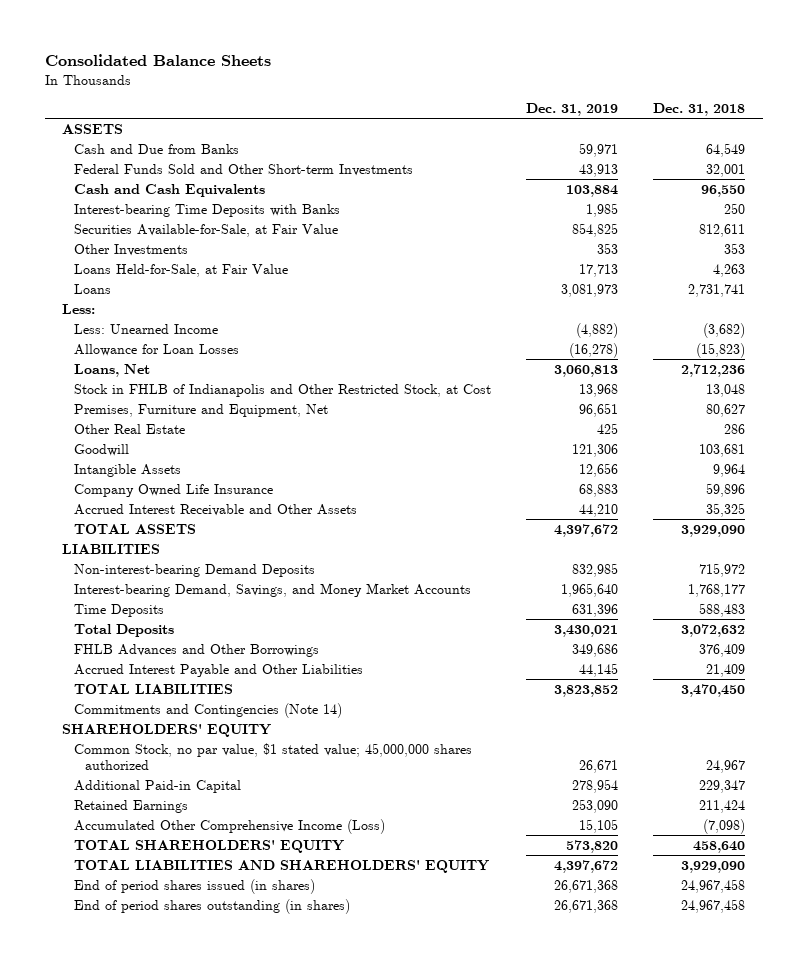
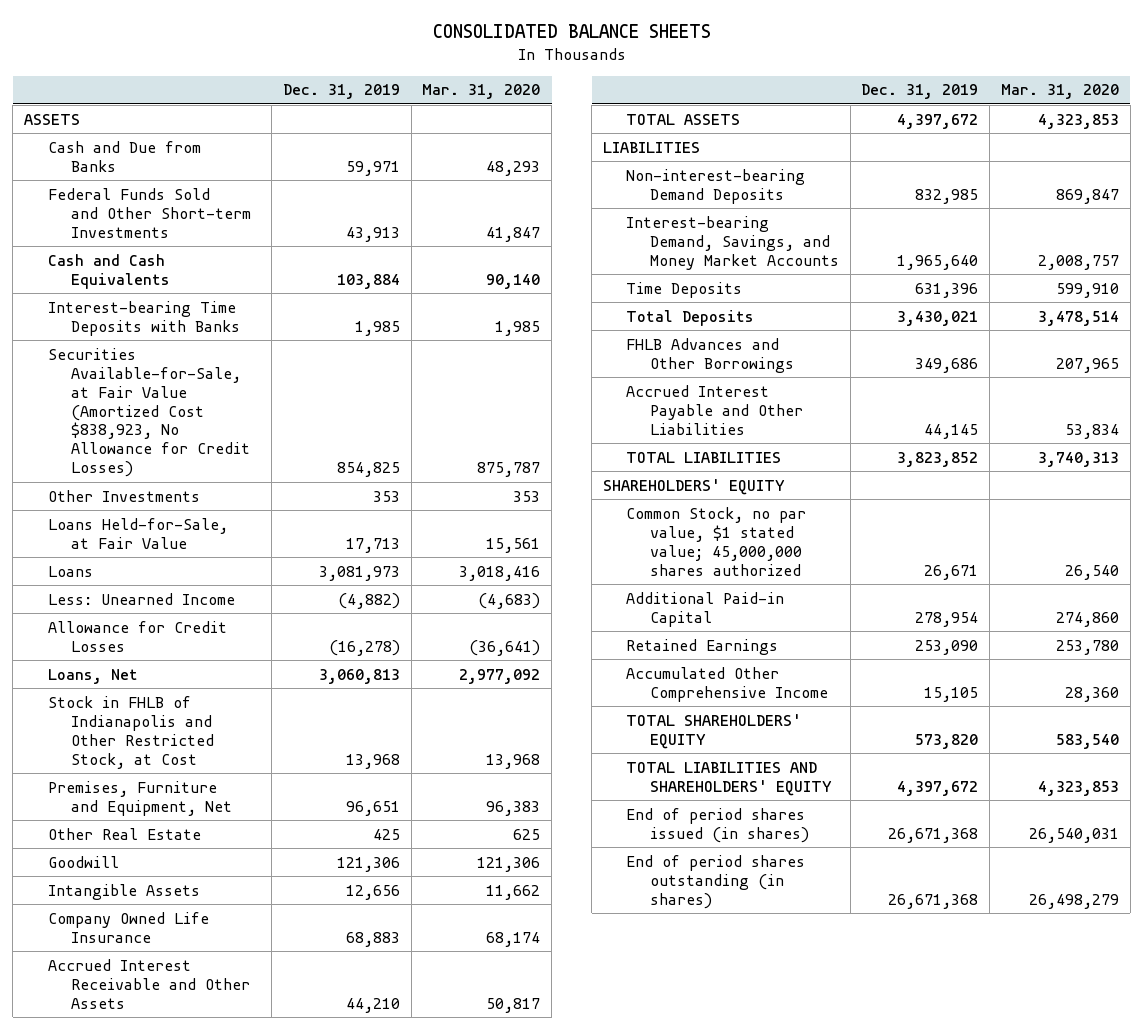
[44,53,271,66] Consolidated Balance Sheets -> [432,23,711,38] CONSOLIDATED BALANCE SHEETS
[653,103,746,117] Dec. 31, 2018 -> none
none -> [422,84,541,100] Mar. 31, 2020
[73,223,338,237] Securities Available-for-Sale, at Fair Value -> [47,347,251,478] Securities Available-for-Sale, at Fair Value (Amortized Cost $838,923, No Allowance for Credit Losses)
[62,303,96,314] Less: -> none
[73,343,239,356] Allowance for Loan Losses -> [47,620,227,652] Allowance for Credit Losses
[73,702,342,718] Commitments and Contingencies (Note 14) -> none
[73,818,385,834] Accumulated Other Comprehensive Income (Loss) -> [626,666,829,702] Accumulated Other Comprehensive Income

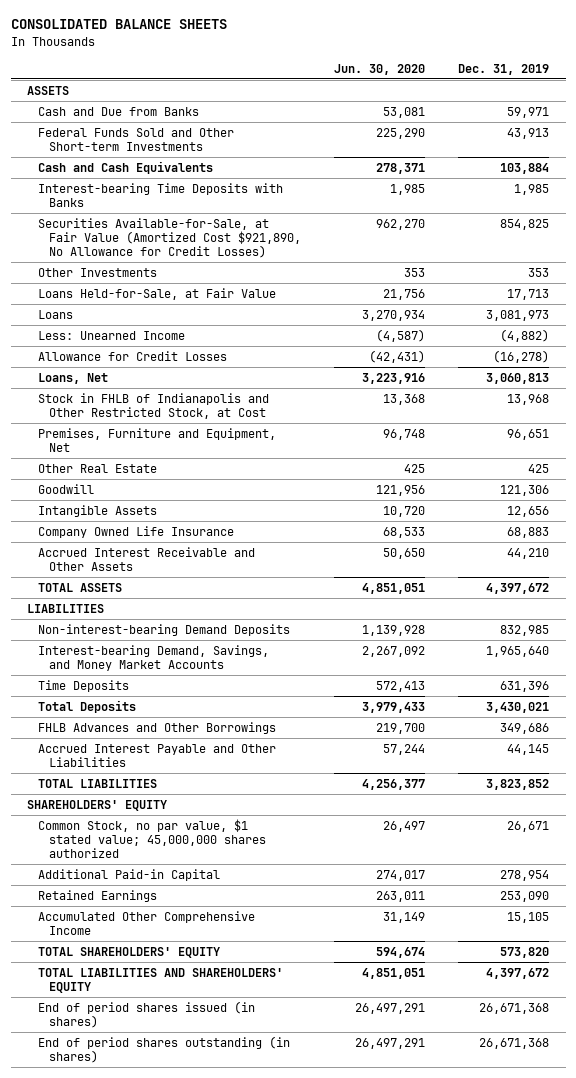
[422,84,541,100] Mar. 31, 2020 -> none
none -> [333,63,425,75] Jun. 30, 2020
[47,347,251,478] Securities Available-for-Sale, at Fair Value (Amortized Cost $838,923, No Allowance for Credit Losses) -> [37,217,301,259] Securities Available-for-Sale, at Fair Value (Amortized Cost $921,890, No Allowance for Credit Losses)

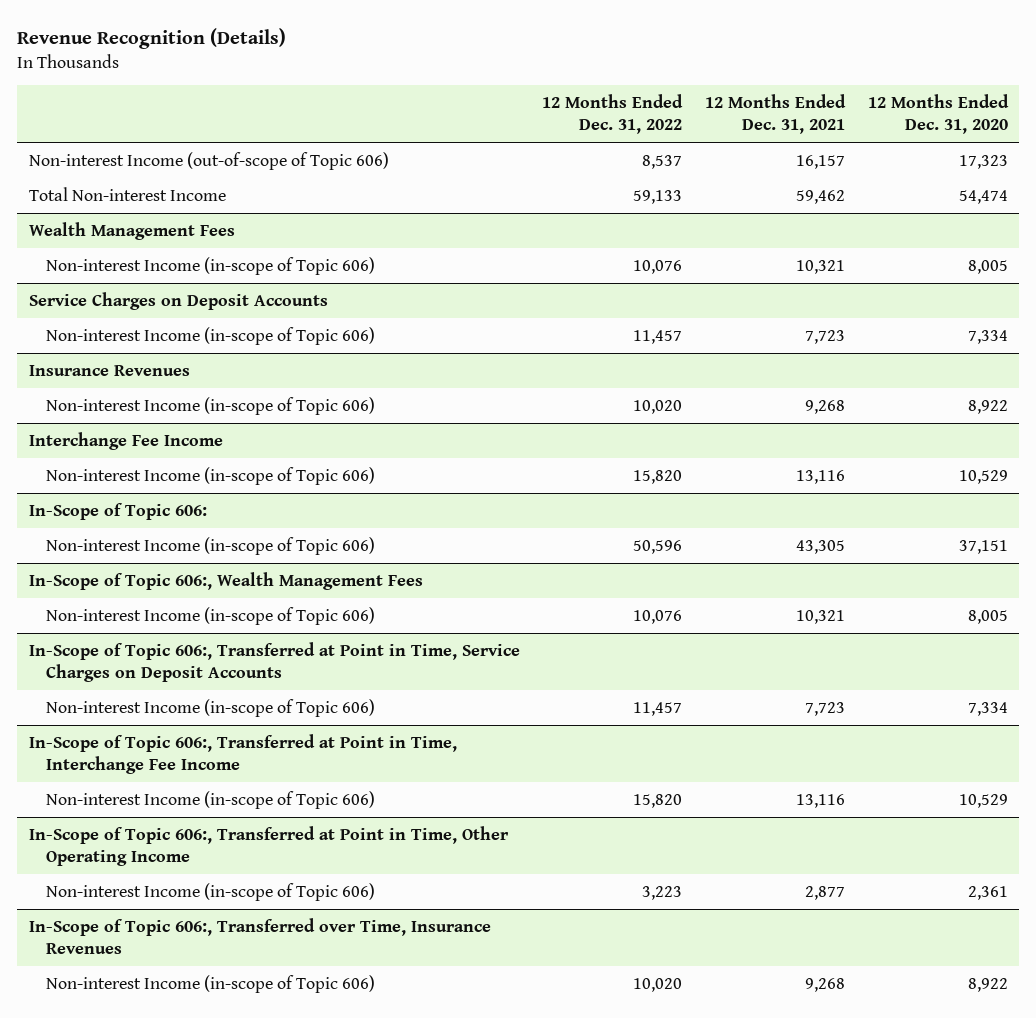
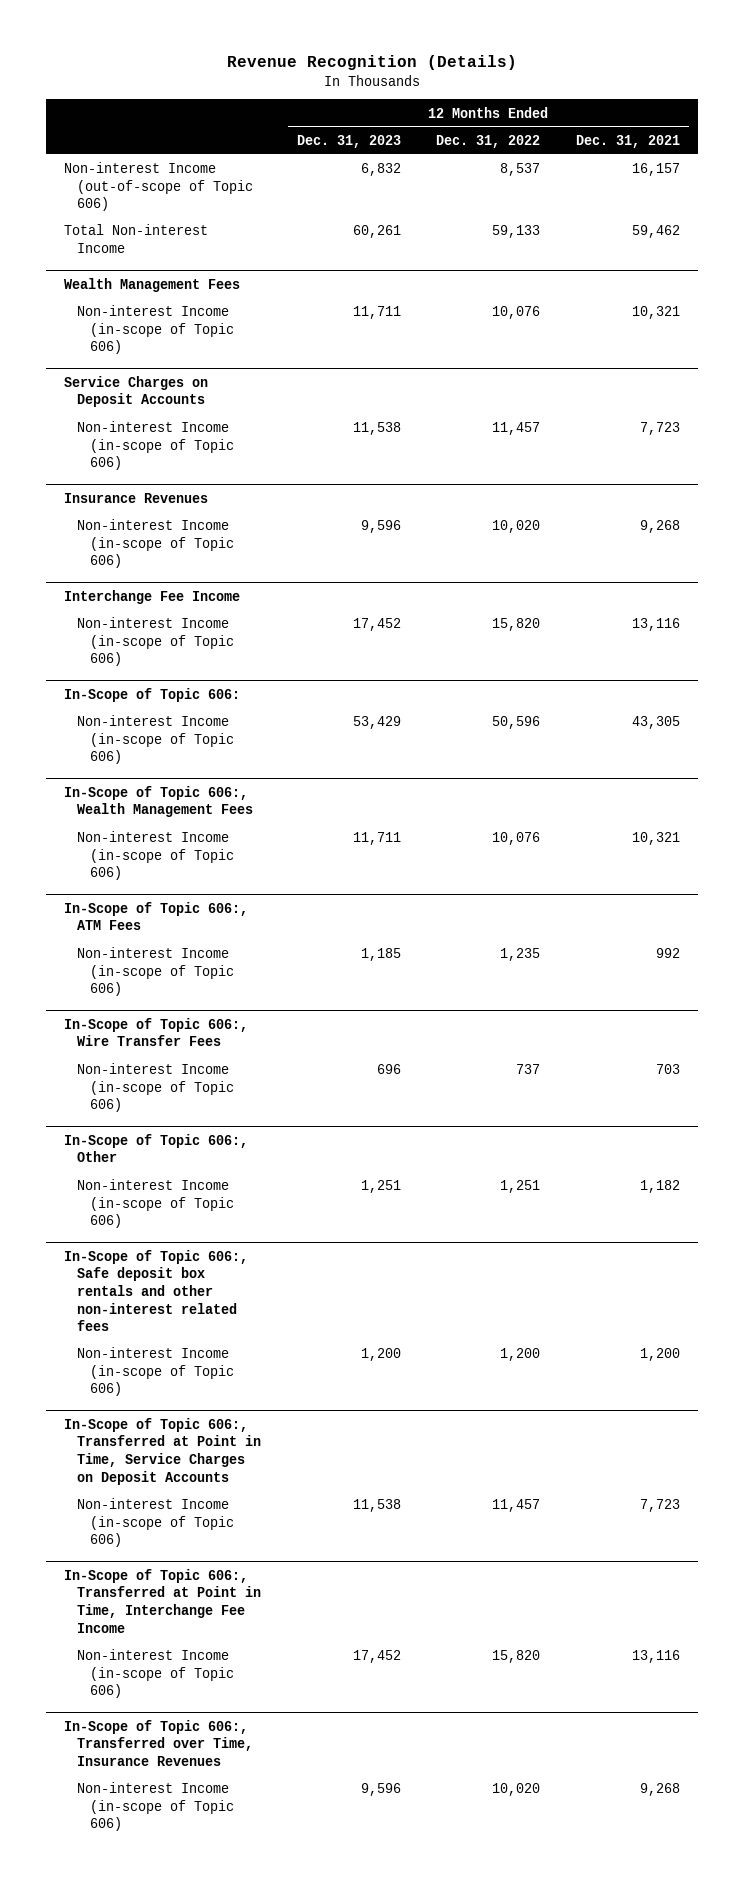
[867,93,1009,135] 12 Months Ended Dec. 31, 2020 -> none
none -> [296,134,401,148] Dec. 31, 2023
none -> [63,901,248,931] In-Scope of Topic 606:, ATM Fees
none -> [76,947,235,997] Non-interest Income (in-scope of Topic 606)
none -> [63,1017,248,1047] In-Scope of Topic 606:, Wire Transfer Fees
none -> [76,1063,235,1113] Non-interest Income (in-scope of Topic 606)
none -> [63,1133,248,1163] In-Scope of Topic 606:, Other
none -> [76,1179,235,1229] Non-interest Income (in-scope of Topic 606)
none -> [63,1249,248,1332] In-Scope of Topic 606:, Safe deposit box rentals and other non-interest related fees
none -> [76,1347,235,1397] Non-interest Income (in-scope of Topic 606)
[28,825,509,867] In-Scope of Topic 606:, Transferred at Point in Time, Other Operating Income -> none
[45,882,375,901] Non-interest Income (in-scope of Topic 606) -> none

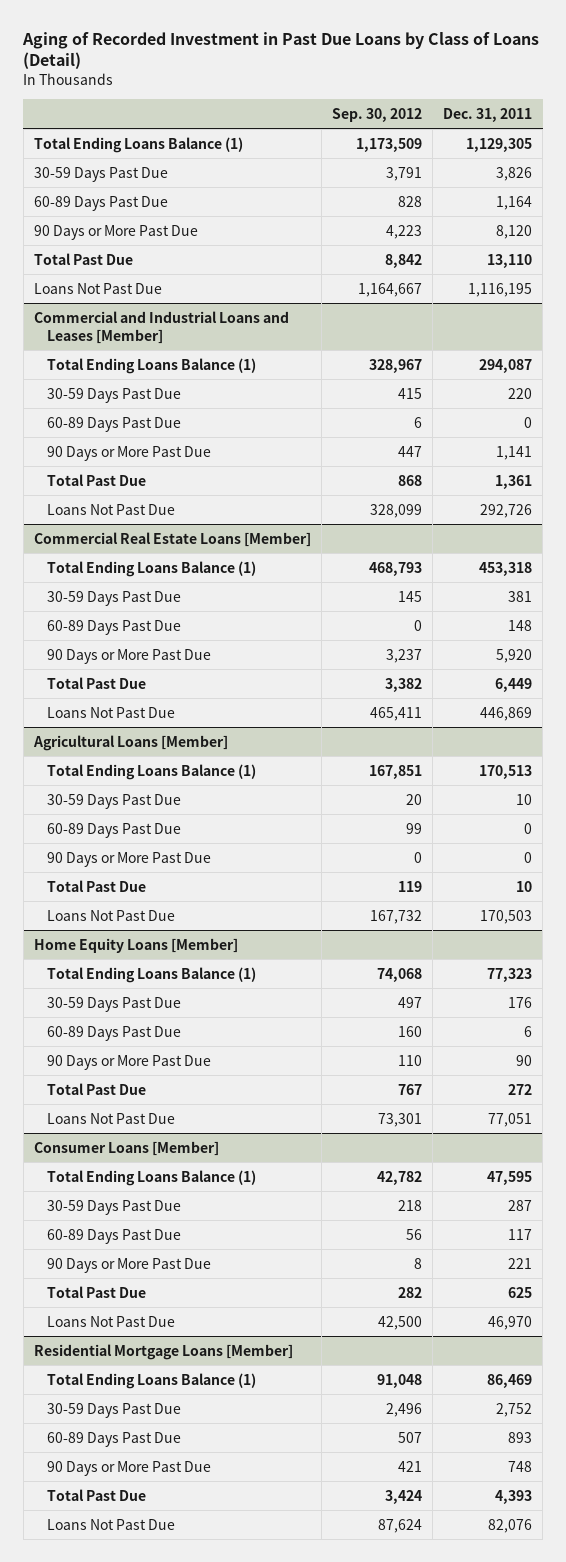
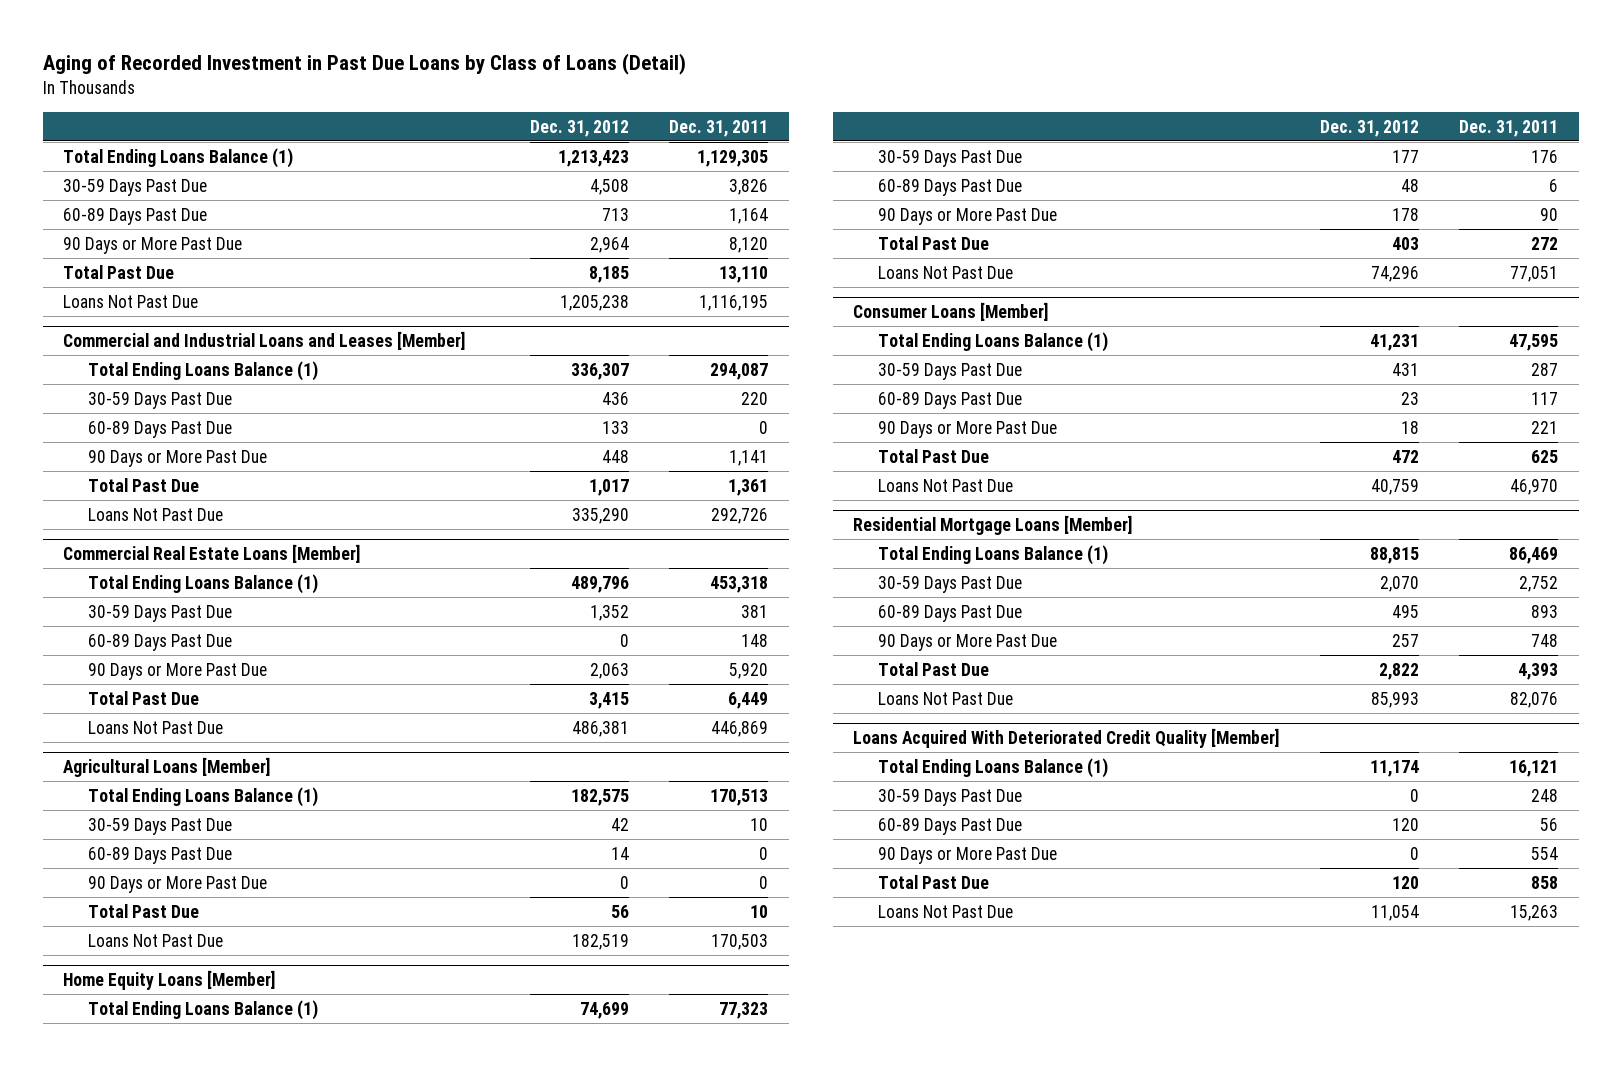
[331,107,422,122] Sep. 30, 2012 -> none
none -> [529,119,629,137] Dec. 31, 2012
none -> [853,728,1280,749] Loans Acquired With Deteriorated Credit Quality [Member]
none -> [877,757,1108,778] Total Ending Loans Balance (1)
none -> [877,788,1022,806] 30-59 Days Past Due
none -> [877,817,1022,835] 60-89 Days Past Due
none -> [877,846,1057,864] 90 Days or More Past Due
none -> [877,874,989,889] Total Past Due
none -> [877,904,1013,918] Loans Not Past Due

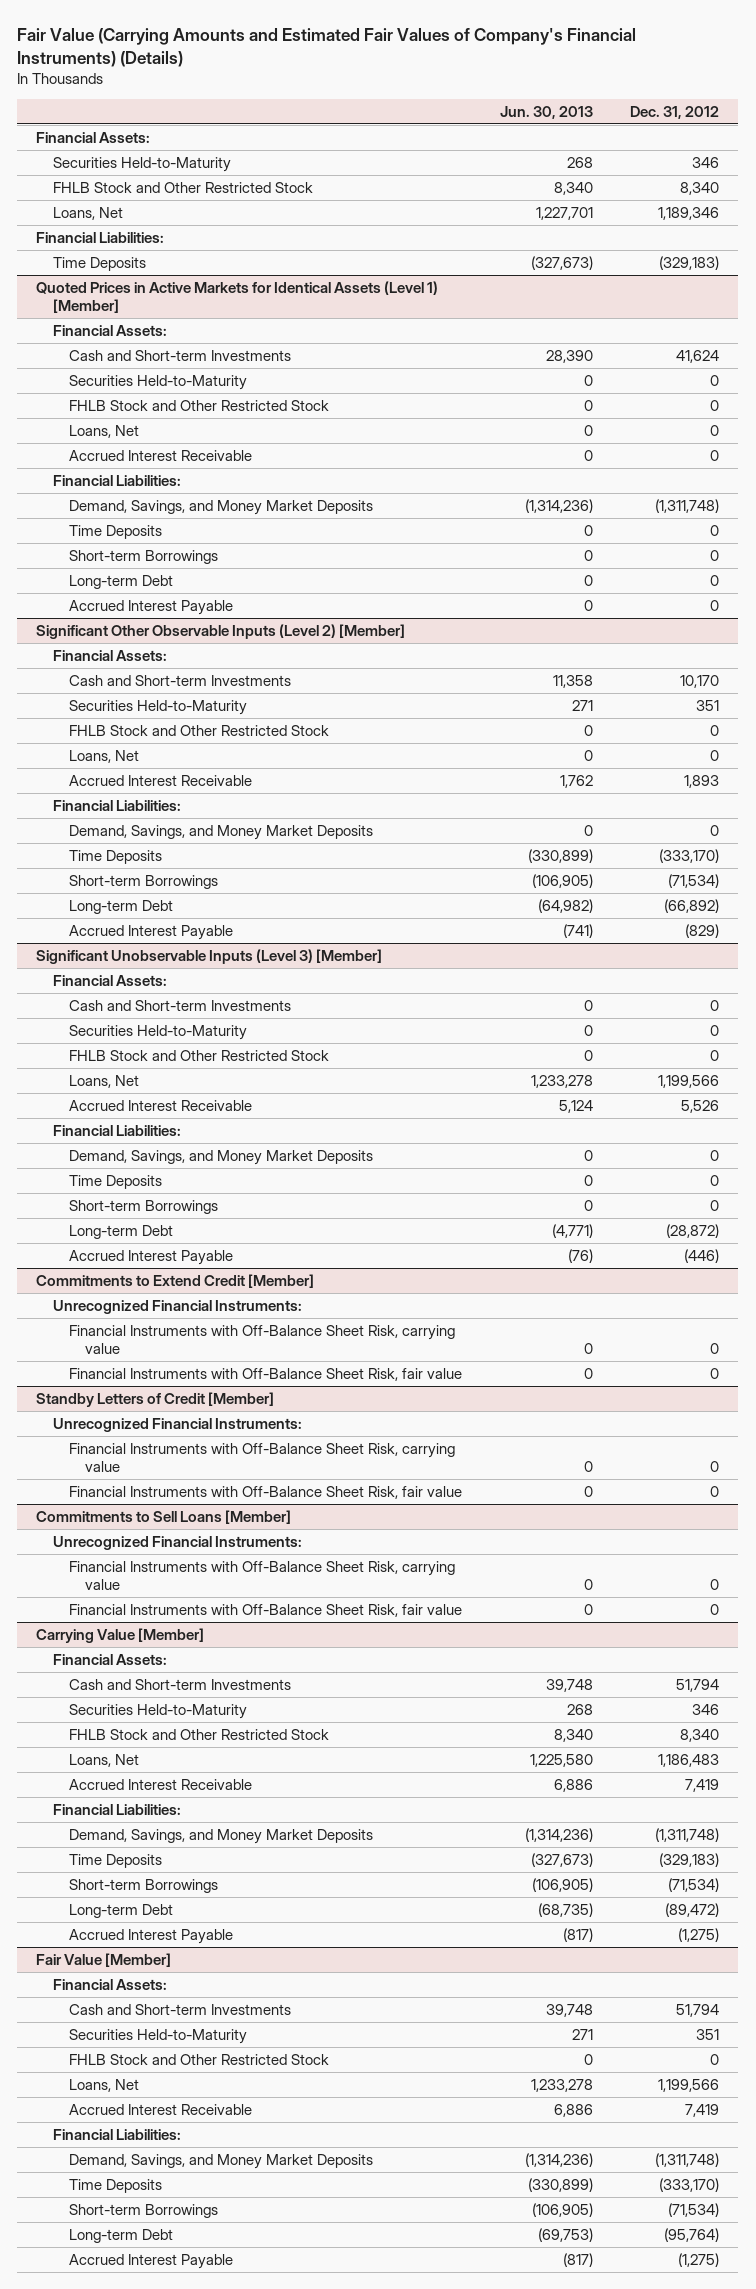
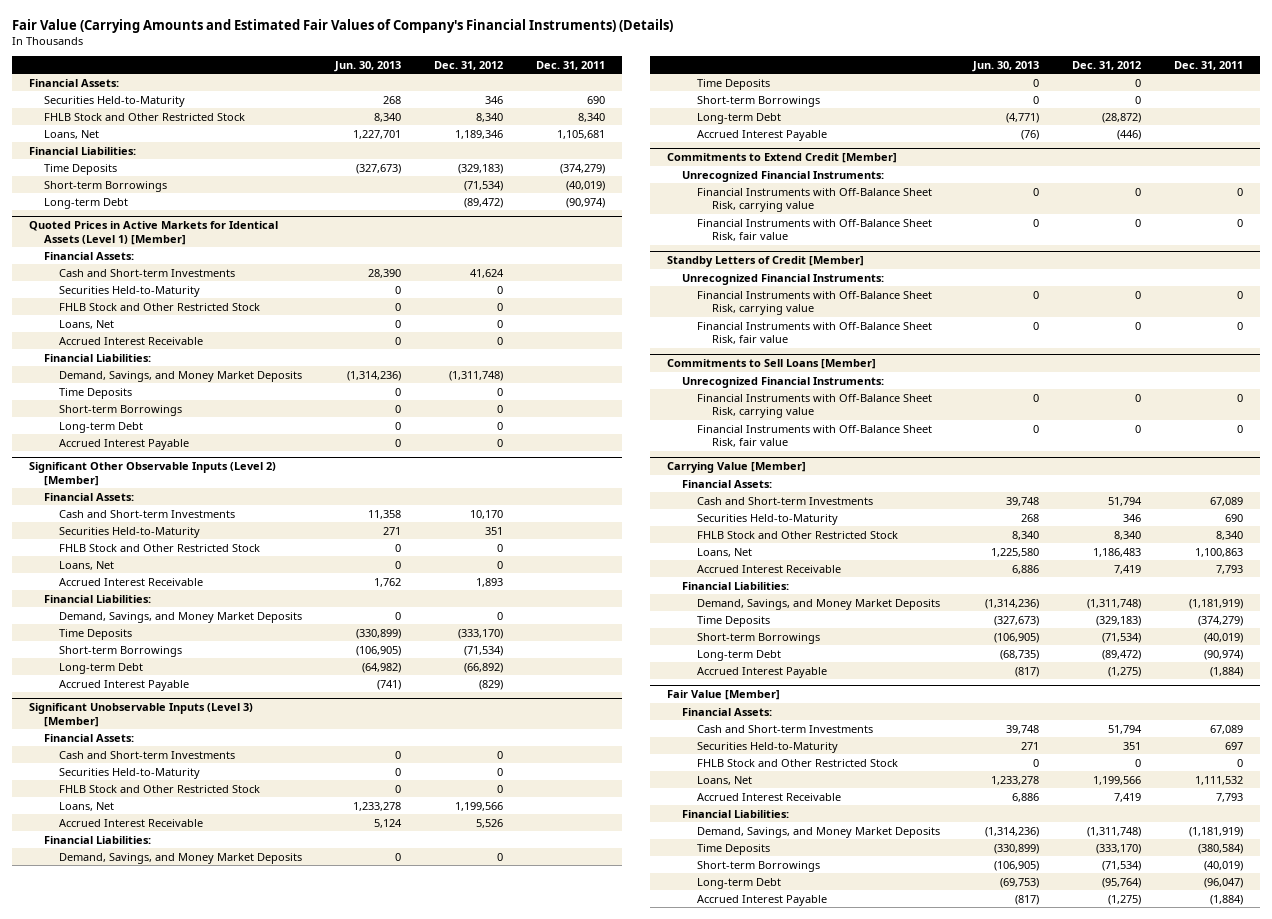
none -> [536,60,606,70] Dec. 31, 2011
none -> [43,180,167,192] Short-term Borrowings
none -> [43,197,128,209] Long-term Debt

